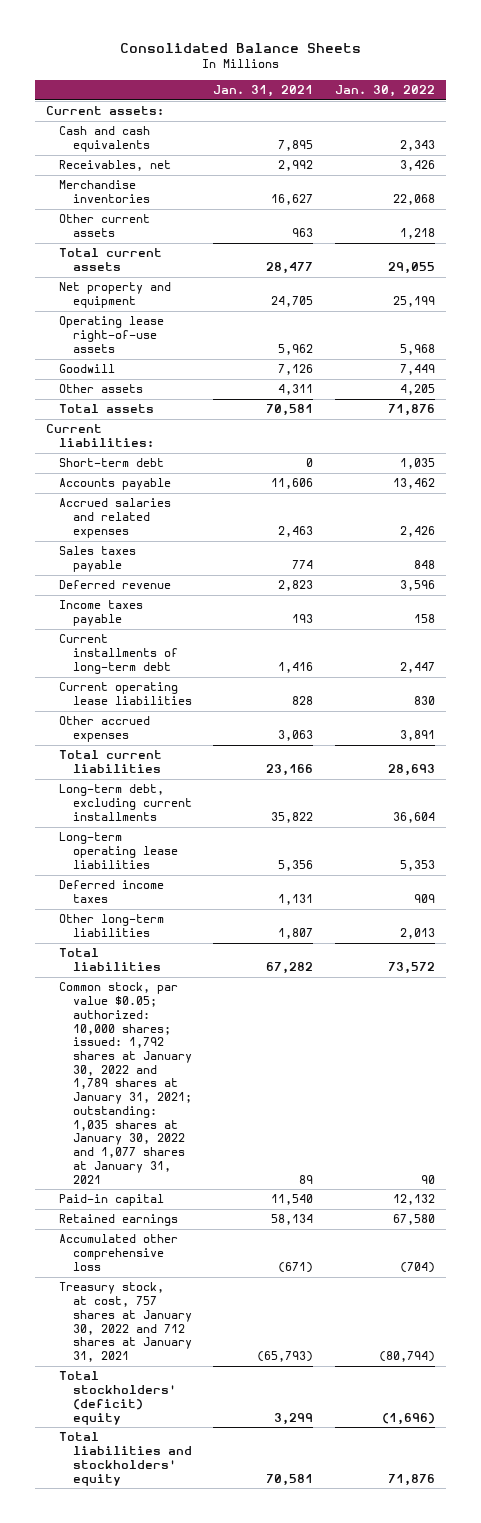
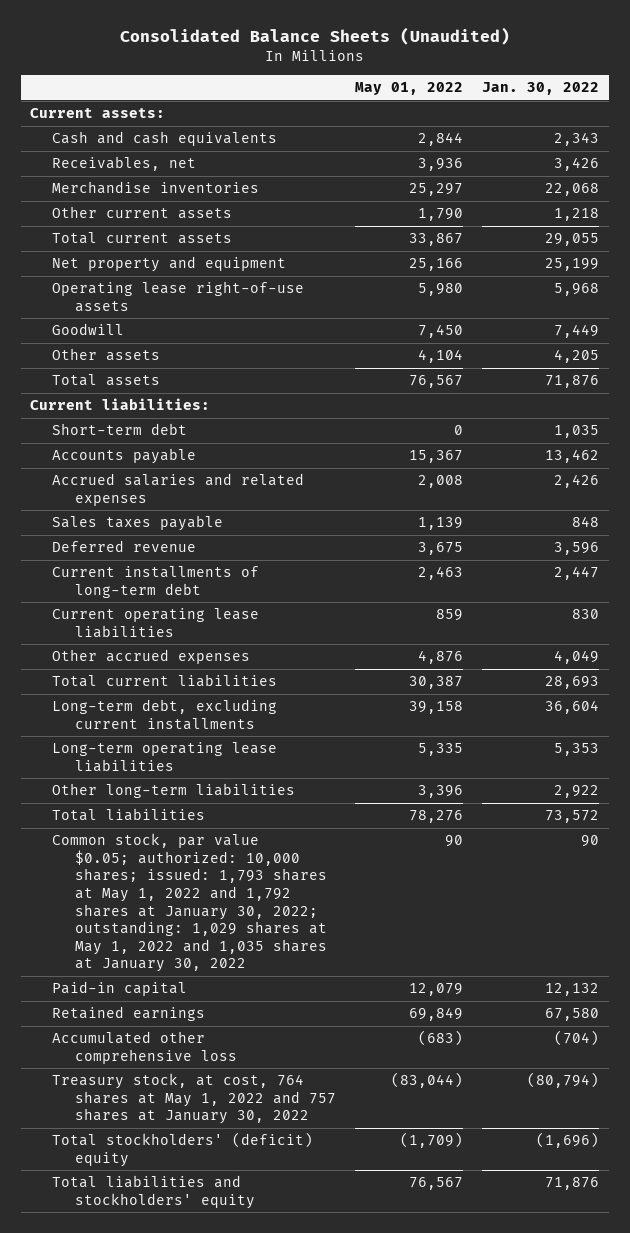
[119,42,361,53] Consolidated Balance Sheets -> [119,27,510,46] Consolidated Balance Sheets (Unaudited)
[213,85,314,98] Jan. 31, 2021 -> none
none -> [354,82,463,96] May 01, 2022
[59,600,144,627] Income taxes payable -> none
[400,730,436,742] 3,891 -> [554,650,600,665] 4,049
[59,880,165,904] Deferred income taxes -> none
[400,928,436,940] 2,013 -> [554,785,600,799] 2,922
[59,982,192,1184] Common stock, par value $0.05; authorized: 10,000 shares; issued: 1,792 shares at January 30, 2022 and 1,789 shares at January 31, 2021; outstanding: 1,035 shares at January 30, 2022 and 1,077 shares at January 31, 2021 -> [52,833,327,973] Common stock, par value $0.05; authorized: 10,000 shares; issued: 1,793 shares at May 1, 2022 and 1,792 shares at January 30, 2022; outstanding: 1,029 shares at May 1, 2022 and 1,035 shares at January 30, 2022
[59,1282,192,1363] Treasury stock, at cost, 757 shares at January 30, 2022 and 712 shares at January 31, 2021 -> [52,1073,336,1125] Treasury stock, at cost, 764 shares at May 1, 2022 and 757 shares at January 30, 2022

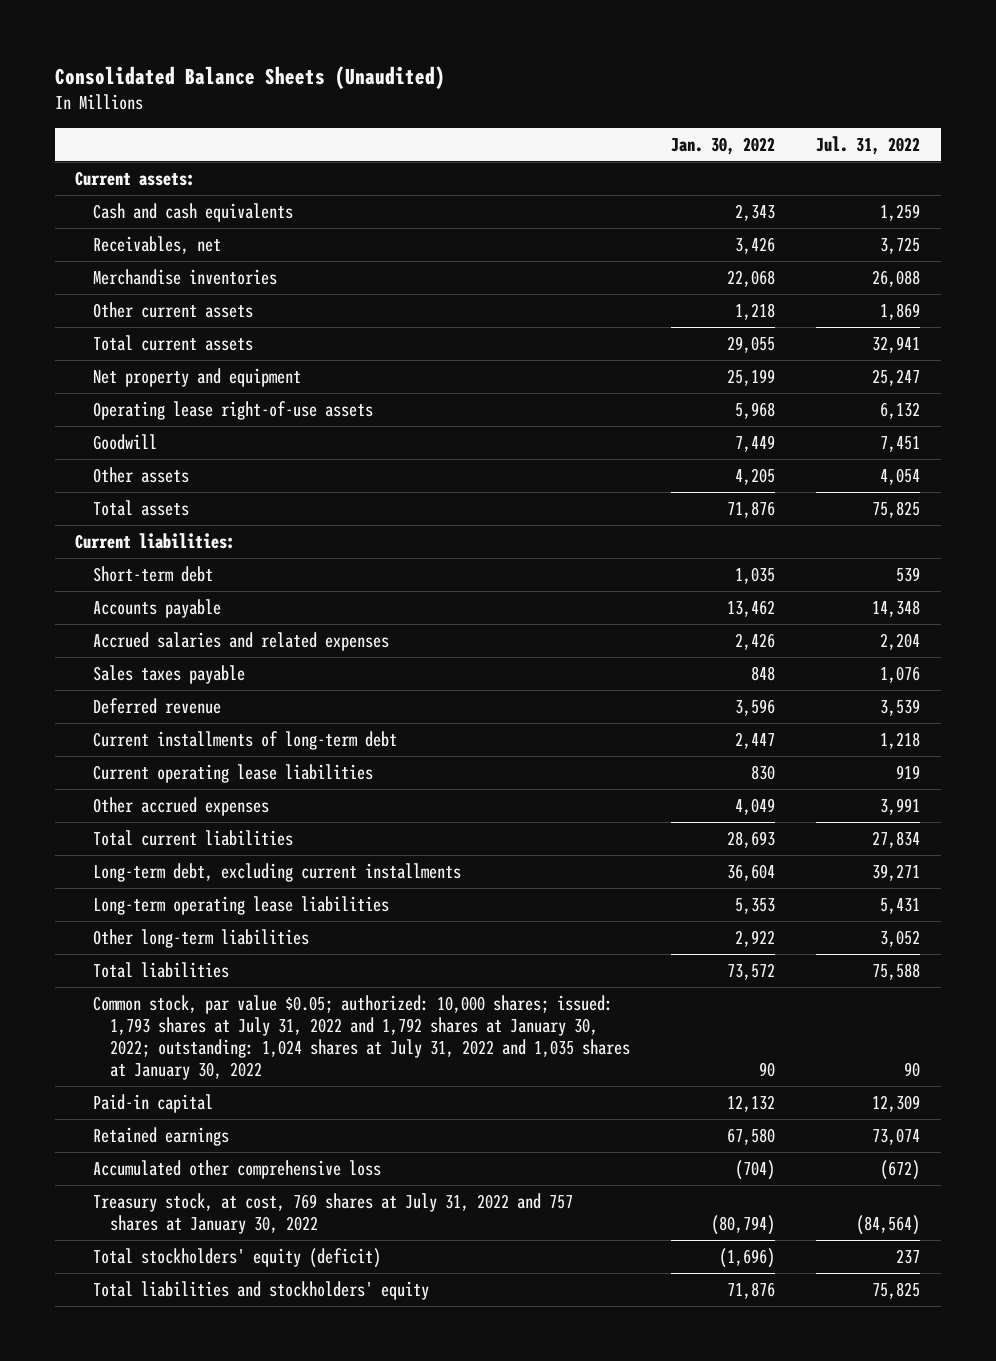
[354,82,463,96] May 01, 2022 -> none
none -> [816,135,921,155] Jul. 31, 2022
[52,833,327,973] Common stock, par value $0.05; authorized: 10,000 shares; issued: 1,793 shares at May 1, 2022 and 1,792 shares at January 30, 2022; outstanding: 1,029 shares at May 1, 2022 and 1,035 shares at January 30, 2022 -> [92,995,631,1081] Common stock, par value $0.05; authorized: 10,000 shares; issued: 1,793 shares at July 31, 2022 and 1,792 shares at January 30, 2022; outstanding: 1,024 shares at July 31, 2022 and 1,035 shares at January 30, 2022
[52,1073,336,1125] Treasury stock, at cost, 764 shares at May 1, 2022 and 757 shares at January 30, 2022 -> [92,1193,573,1235] Treasury stock, at cost, 769 shares at July 31, 2022 and 757 shares at January 30, 2022
[52,1132,314,1167] Total stockholders' (deficit) equity -> [92,1248,381,1269] Total stockholders' equity (deficit)

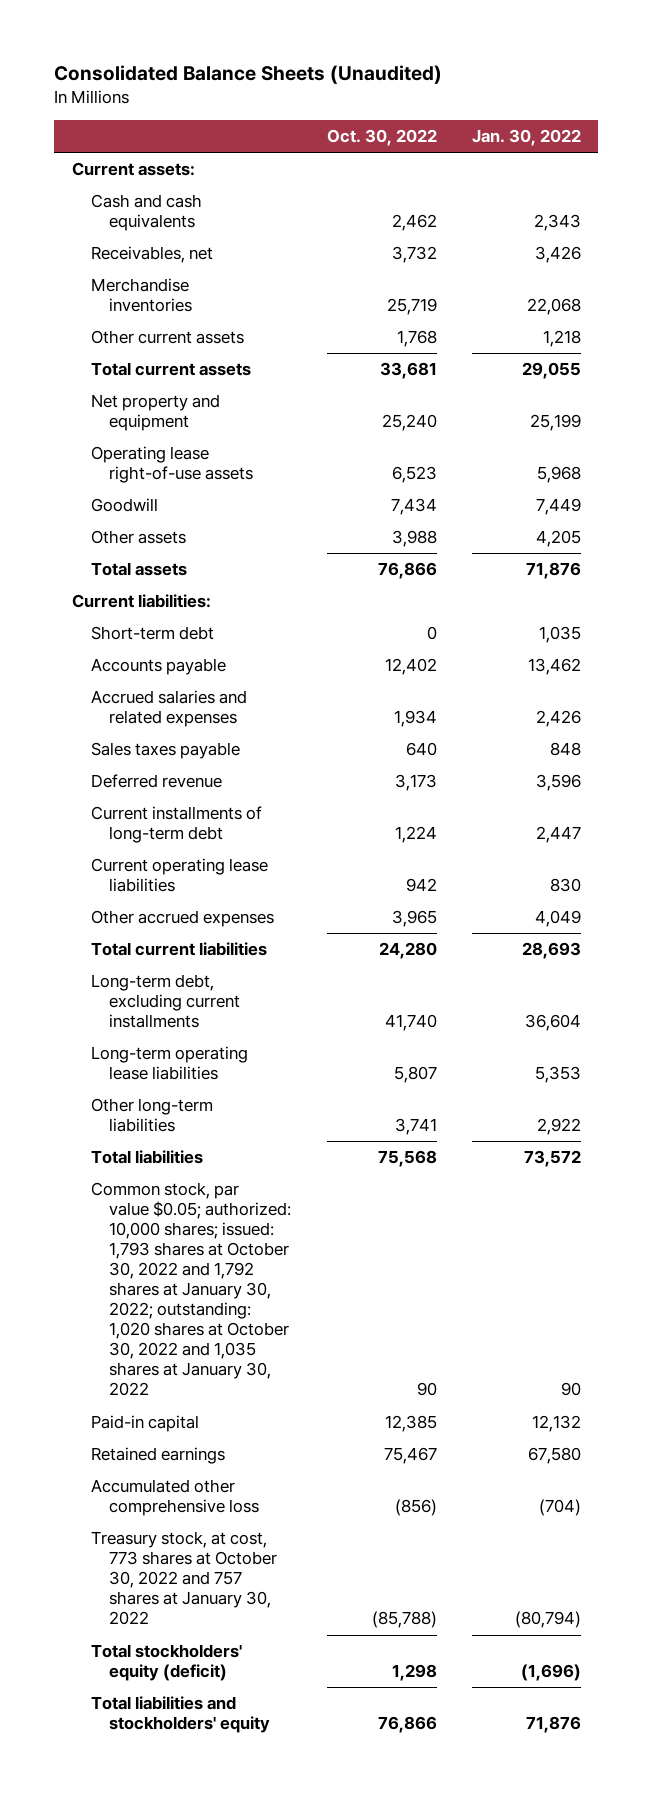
[816,135,921,155] Jul. 31, 2022 -> none
none -> [326,128,437,146] Oct. 30, 2022
[92,995,631,1081] Common stock, par value $0.05; authorized: 10,000 shares; issued: 1,793 shares at July 31, 2022 and 1,792 shares at January 30, 2022; outstanding: 1,024 shares at July 31, 2022 and 1,035 shares at January 30, 2022 -> [90,1182,292,1397] Common stock, par value $0.05; authorized: 10,000 shares; issued: 1,793 shares at October 30, 2022 and 1,792 shares at January 30, 2022; outstanding: 1,020 shares at October 30, 2022 and 1,035 shares at January 30, 2022
[92,1193,573,1235] Treasury stock, at cost, 769 shares at July 31, 2022 and 757 shares at January 30, 2022 -> [90,1531,278,1626] Treasury stock, at cost, 773 shares at October 30, 2022 and 757 shares at January 30, 2022

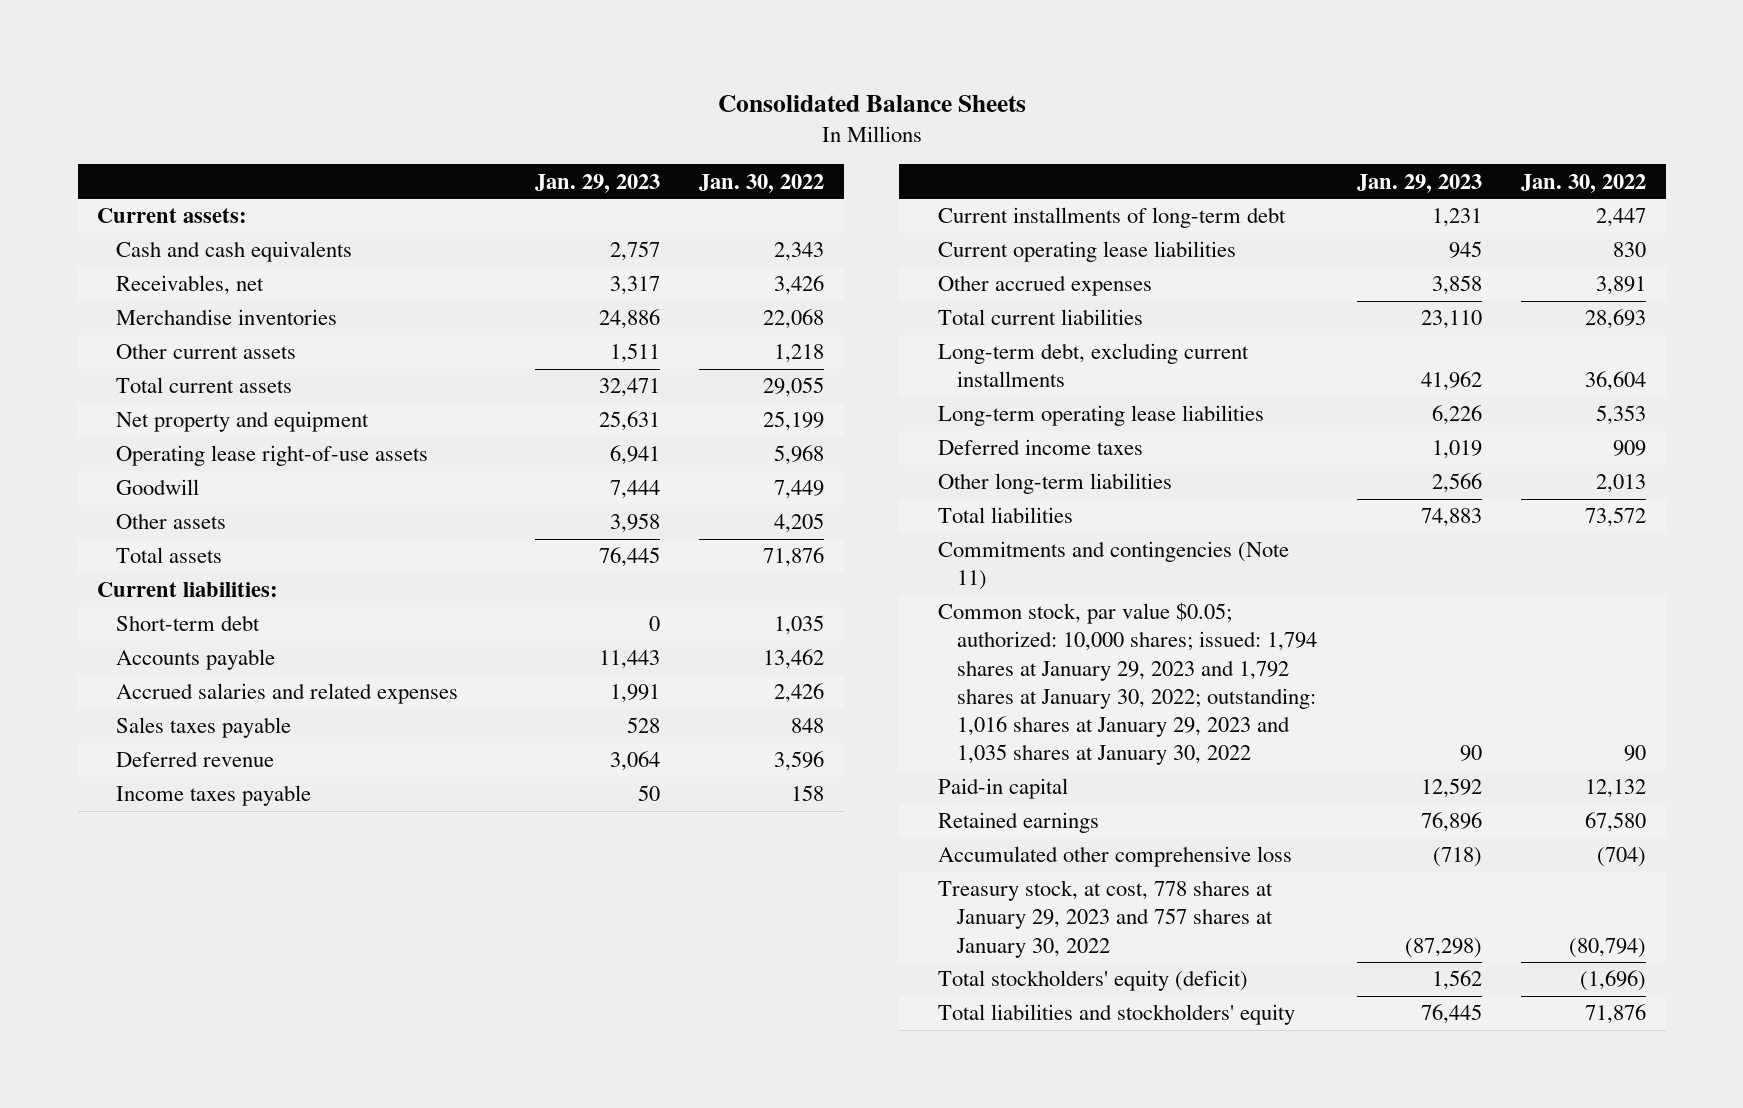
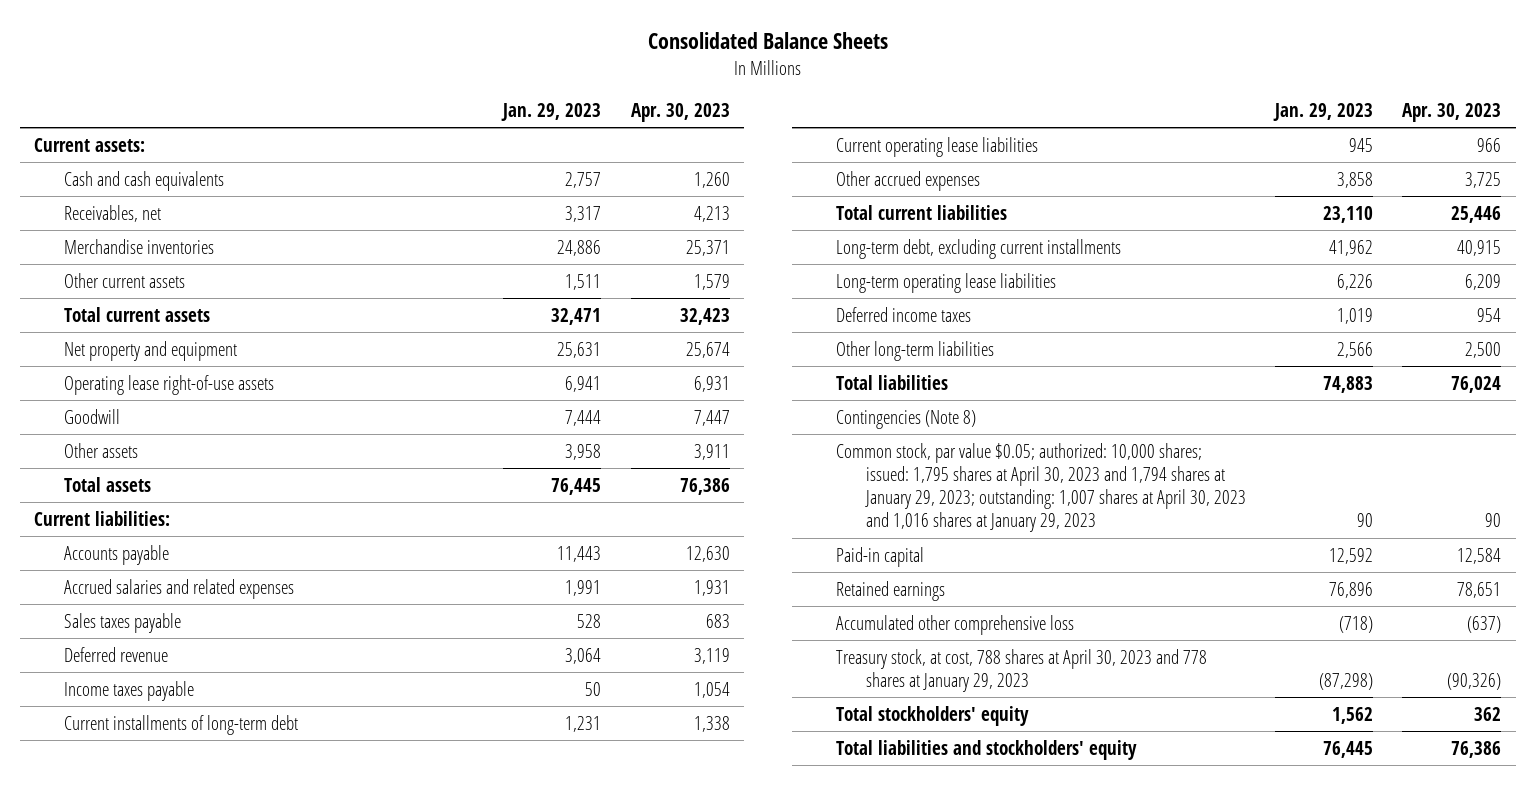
[699,173,825,193] Jan. 30, 2022 -> none
none -> [630,103,730,123] Apr. 30, 2023
[116,615,261,632] Short-term debt -> none
[938,541,1290,591] Commitments and contingencies (Note 11) -> [836,409,977,429] Contingencies (Note 8)
[938,602,1318,766] Common stock, par value $0.05; authorized: 10,000 shares; issued: 1,794 shares at January 29, 2023 and 1,792 shares at January 30, 2022; outstanding: 1,016 shares at January 29, 2023 and 1,035 shares at January 30, 2022 -> [836,442,1246,533] Common stock, par value $0.05; authorized: 10,000 shares; issued: 1,795 shares at April 30, 2023 and 1,794 shares at January 29, 2023; outstanding: 1,007 shares at April 30, 2023 and 1,016 shares at January 29, 2023
[938,880,1274,958] Treasury stock, at cost, 778 shares at January 29, 2023 and 757 shares at January 30, 2022 -> [836,648,1208,692] Treasury stock, at cost, 788 shares at April 30, 2023 and 778 shares at January 29, 2023
[938,970,1249,992] Total stockholders' equity (deficit) -> [836,705,1030,726] Total stockholders' equity

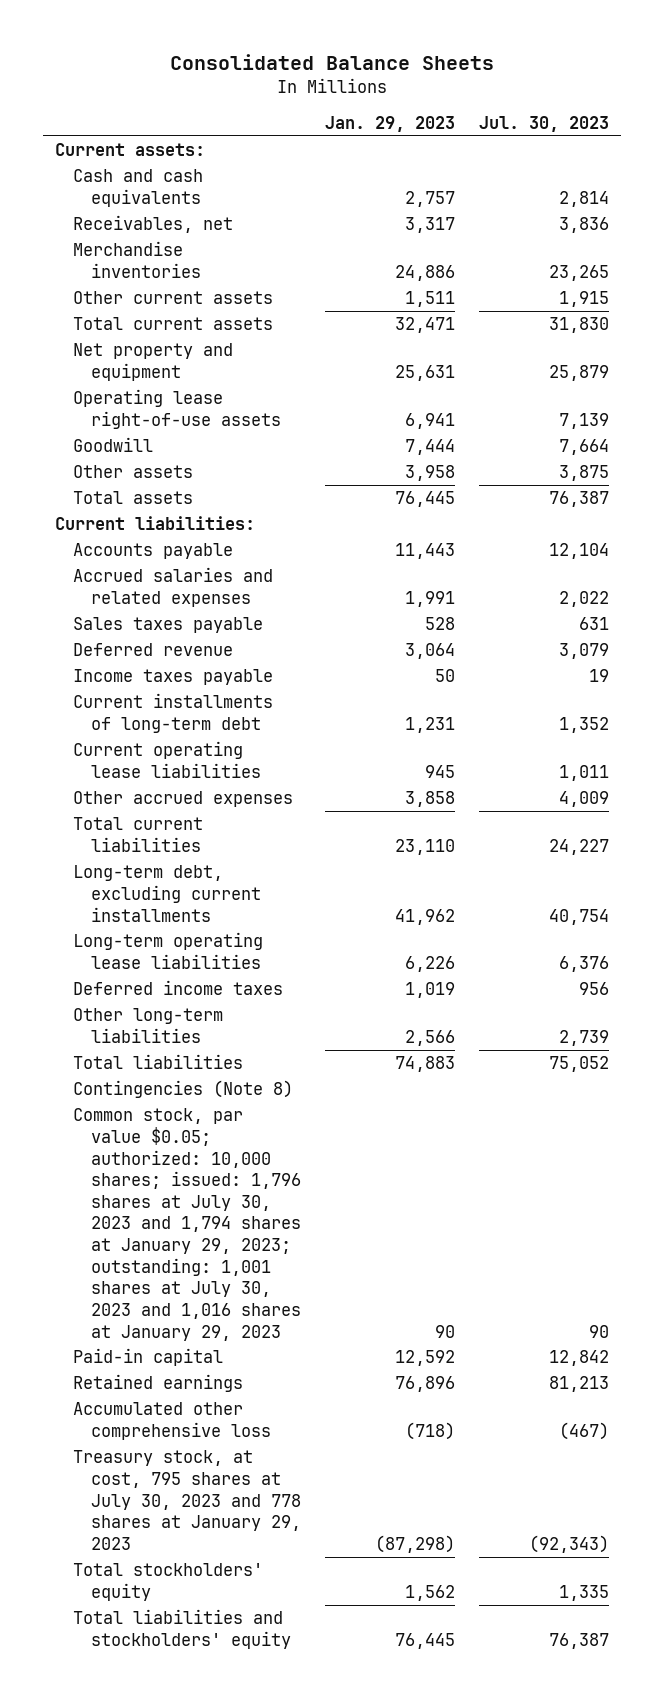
[630,103,730,123] Apr. 30, 2023 -> none
none -> [478,116,609,133] Jul. 30, 2023
[836,442,1246,533] Common stock, par value $0.05; authorized: 10,000 shares; issued: 1,795 shares at April 30, 2023 and 1,794 shares at January 29, 2023; outstanding: 1,007 shares at April 30, 2023 and 1,016 shares at January 29, 2023 -> [72,1108,301,1341] Common stock, par value $0.05; authorized: 10,000 shares; issued: 1,796 shares at July 30, 2023 and 1,794 shares at January 29, 2023; outstanding: 1,001 shares at July 30, 2023 and 1,016 shares at January 29, 2023
[836,648,1208,692] Treasury stock, at cost, 788 shares at April 30, 2023 and 778 shares at January 29, 2023 -> [72,1450,301,1550] Treasury stock, at cost, 795 shares at July 30, 2023 and 778 shares at January 29, 2023

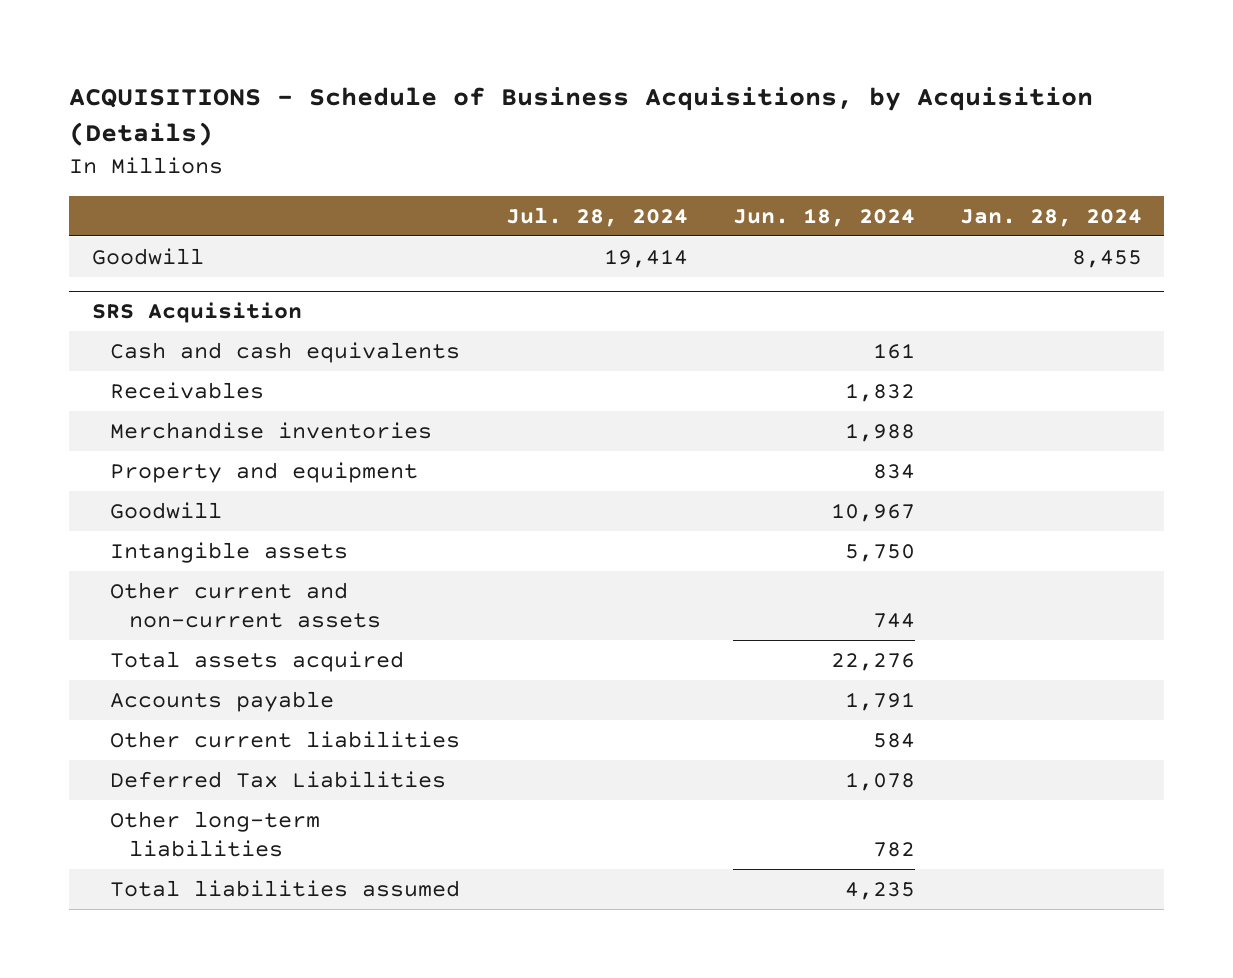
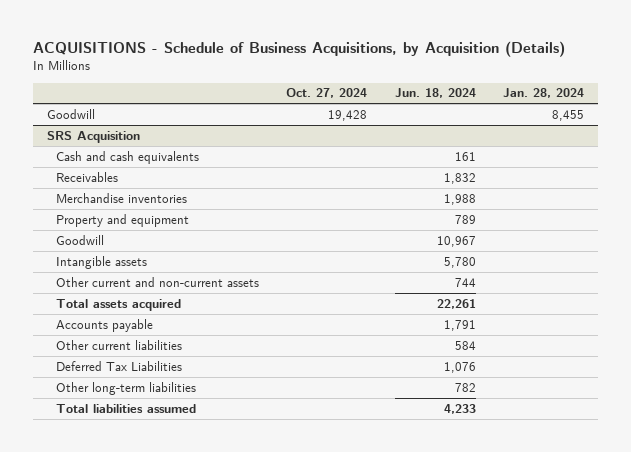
[505,206,688,227] Jul. 28, 2024 -> none
none -> [286,88,368,99] Oct. 27, 2024
[872,463,915,479] 834 -> [454,214,476,224] 789
[844,543,915,562] 5,750 -> [443,256,476,268] 5,780
[830,652,915,671] 22,276 -> [436,298,476,309] 22,261
[844,771,915,791] 1,078 -> [443,361,476,373] 1,076
[844,881,915,900] 4,235 -> [443,403,476,414] 4,233

